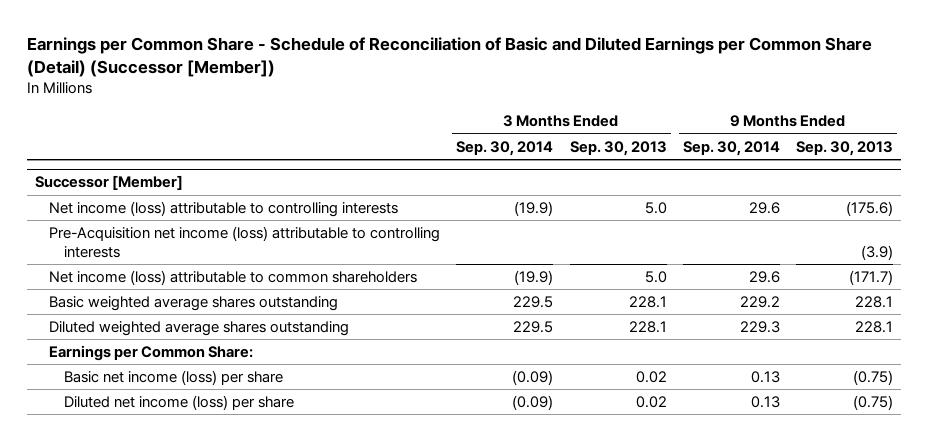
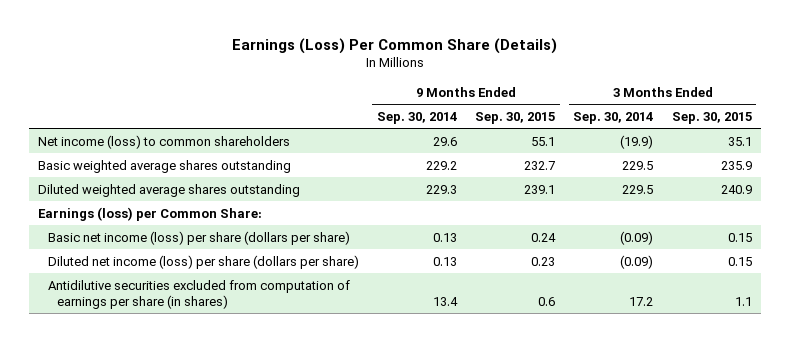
[26,36,872,78] Earnings per Common Share - Schedule of Reconciliation of Basic and Diluted Earnings per Common Share (Detail) (Successor [Member]) -> [231,37,557,54] Earnings (Loss) Per Common Share (Details)
[569,140,667,156] Sep. 30, 2013 -> none
[795,140,893,156] Sep. 30, 2013 -> none
none -> [475,112,556,125] Sep. 30, 2015
none -> [671,112,752,125] Sep. 30, 2015
[34,175,183,191] Successor [Member] -> none
[49,226,441,258] Pre-Acquisition net income (loss) attributable to controlling interests -> none
[49,270,418,286] Net income (loss) attributable to common shareholders -> none
[49,201,399,218] Net income (loss) attributable to controlling interests -> [38,134,291,149] Net income (loss) to common shareholders
[49,345,254,362] Earnings per Common Share: -> [38,206,263,221] Earnings (loss) per Common Share:
[63,370,283,386] Basic net income (loss) per share -> [47,230,350,245] Basic net income (loss) per share (dollars per share)
[63,395,294,411] Diluted net income (loss) per share -> [47,254,359,269] Diluted net income (loss) per share (dollars per share)
none -> [47,279,350,310] Antidilutive securities excluded from computation of earnings per share (in shares)

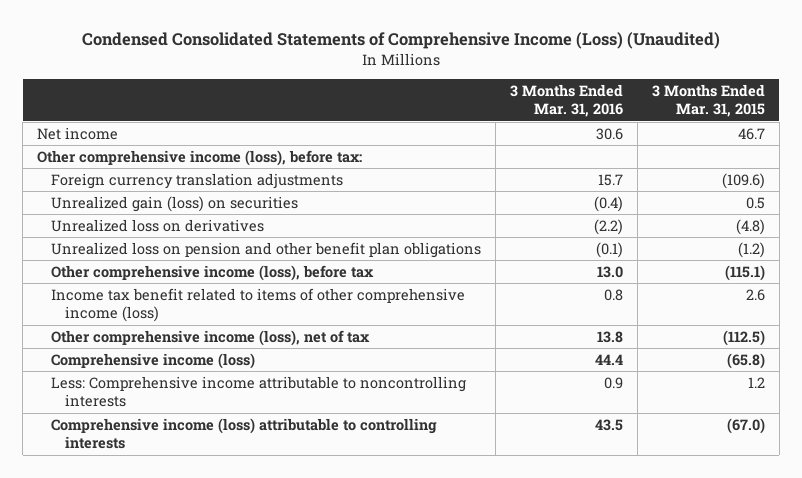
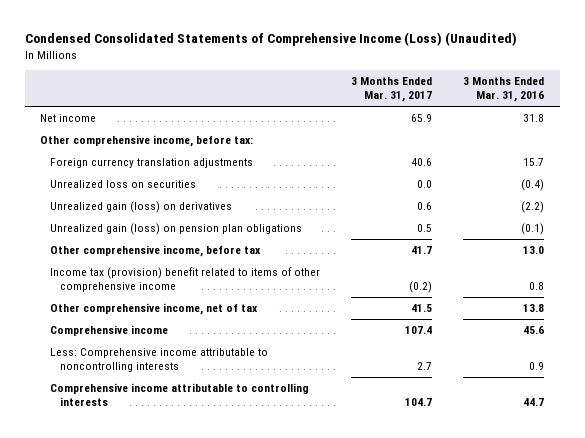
[651,84,765,118] 3 Months Ended Mar. 31, 2015 -> none
none -> [351,77,433,103] 3 Months Ended Mar. 31, 2017
[595,127,623,140] 30.6 -> [523,114,545,123] 31.8
[37,149,363,166] Other comprehensive income (loss), before tax: -> [40,135,254,148] Other comprehensive income, before tax:
[50,195,298,212] Unrealized gain (loss) on securities -> [50,180,197,189] Unrealized loss on securities
[50,218,264,232] Unrealized loss on derivatives -> [50,201,233,214] Unrealized gain (loss) on derivatives
[50,241,481,258] Unrealized loss on pension and other benefit plan obligations -> [50,223,303,236] Unrealized gain (loss) on pension plan obligations
[50,264,374,281] Other comprehensive income (loss), before tax -> [50,245,262,258] Other comprehensive income, before tax
[50,287,465,323] Income tax benefit related to items of other comprehensive income (loss) -> [50,267,321,293] Income tax (provision) benefit related to items of other comprehensive income
[50,329,370,346] Other comprehensive income (loss), net of tax -> [50,303,259,316] Other comprehensive income, net of tax
[50,352,255,369] Comprehensive income (loss) -> [50,325,169,337] Comprehensive income
[594,353,623,365] 44.4 -> [523,326,545,335] 45.6
[50,417,437,450] Comprehensive income (loss) attributable to controlling interests -> [50,383,310,407] Comprehensive income attributable to controlling interests
[594,418,623,431] 43.5 -> [523,398,545,407] 44.7

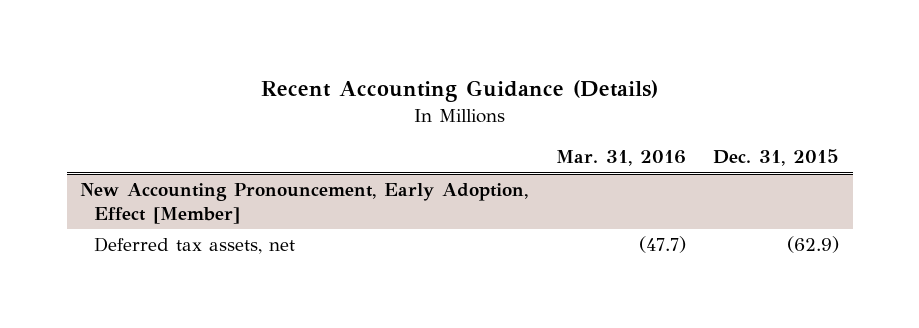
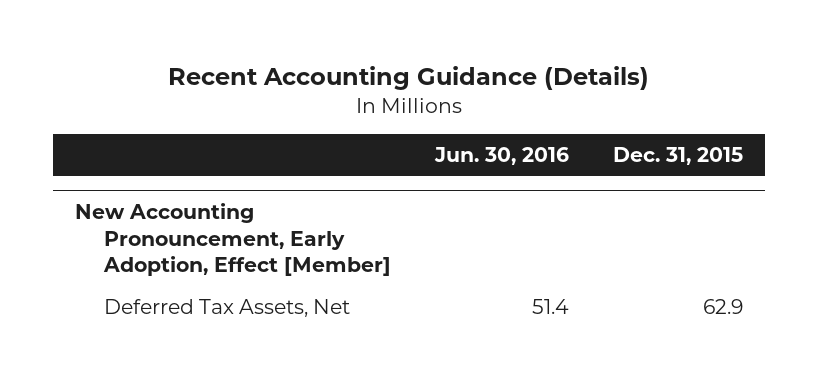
[555,150,686,167] Mar. 31, 2016 -> none
none -> [433,146,569,165] Jun. 30, 2016
[94,237,296,255] Deferred tax assets, net -> [103,299,350,318] Deferred Tax Assets, Net
[786,236,839,254] (62.9) -> [702,299,743,315] 62.9

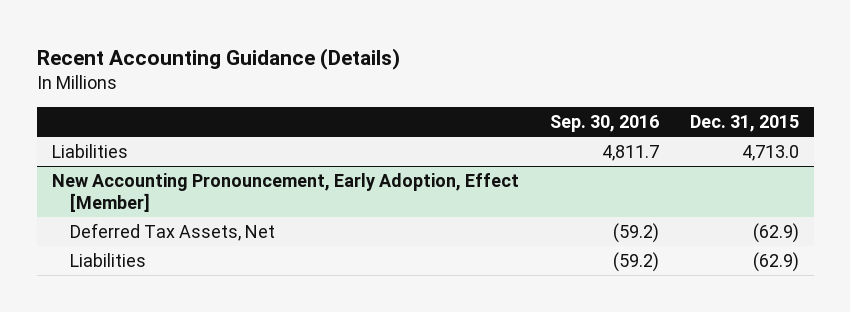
[433,146,569,165] Jun. 30, 2016 -> none
none -> [549,114,659,132] Sep. 30, 2016
none -> [51,143,128,158] Liabilities
[702,299,743,315] 62.9 -> [752,222,799,243] (62.9)
none -> [69,252,146,267] Liabilities

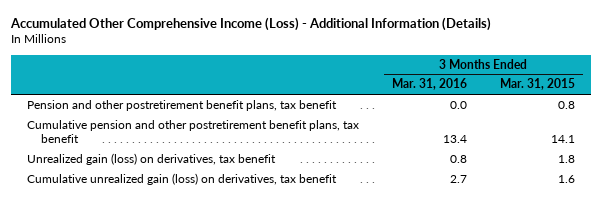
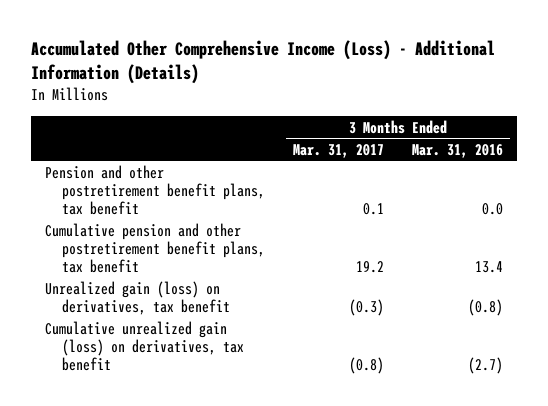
[499,78,575,91] Mar. 31, 2015 -> none
none -> [293,143,385,158] Mar. 31, 2017
[449,154,467,163] 0.8 -> [467,298,503,316] (0.8)
[449,174,467,183] 2.7 -> [467,356,503,374] (2.7)

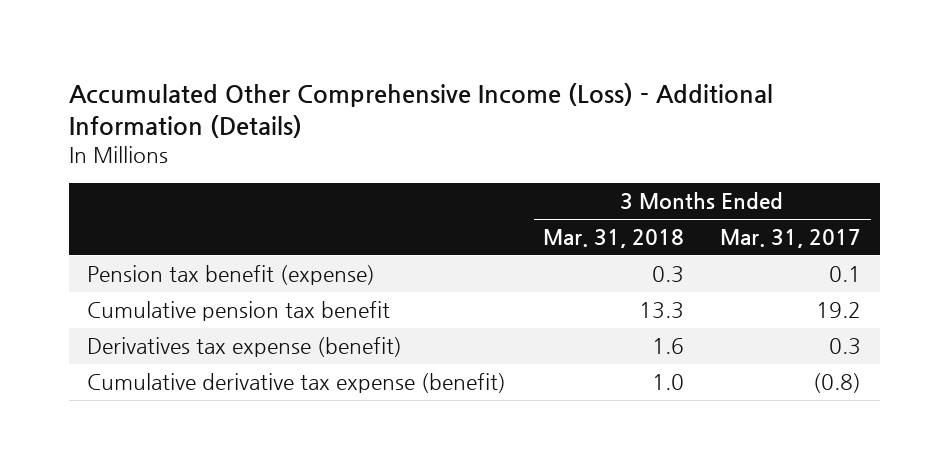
[411,143,503,158] Mar. 31, 2016 -> none
none -> [542,229,684,249] Mar. 31, 2018
[44,164,266,215] Pension and other postretirement benefit plans, tax benefit -> [87,265,376,286] Pension tax benefit (expense)
[44,222,266,273] Cumulative pension and other postretirement benefit plans, tax benefit -> [87,301,391,322] Cumulative pension tax benefit
[44,280,231,315] Unrealized gain (loss) on derivatives, tax benefit -> [87,337,403,358] Derivatives tax expense (benefit)
[349,298,385,316] (0.3) -> [829,338,862,356] 0.3
[44,320,245,371] Cumulative unrealized gain (loss) on derivatives, tax benefit -> [87,373,507,394] Cumulative derivative tax expense (benefit)

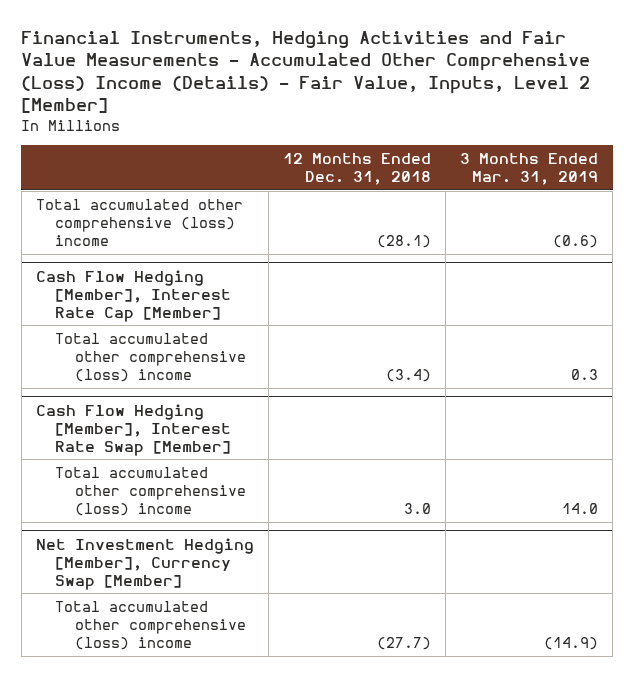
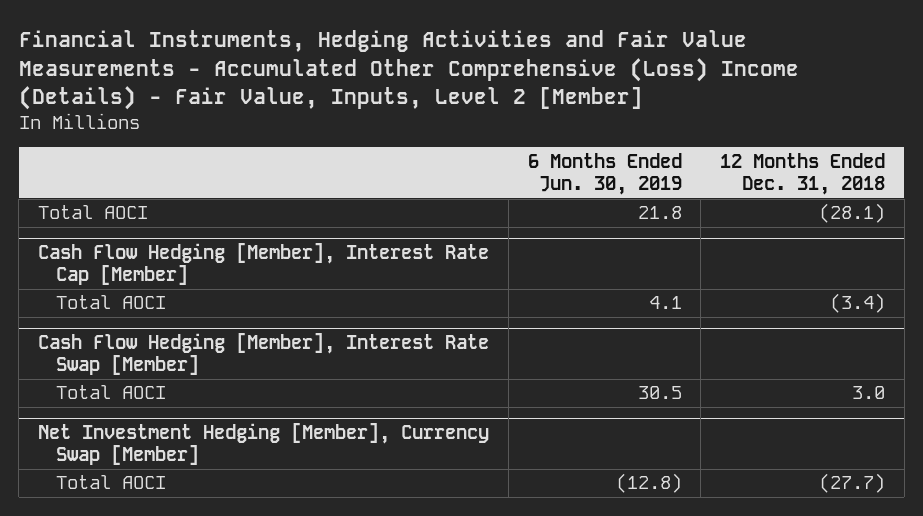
[460,153,599,186] 3 Months Ended Mar. 31, 2019 -> none
none -> [527,152,682,196] 6 Months Ended Jun. 30, 2019
[35,198,243,246] Total accumulated other comprehensive (loss) income -> [38,205,149,220] Total AOCI
[55,332,246,382] Total accumulated other comprehensive (loss) income -> [56,295,167,310] Total AOCI
[55,466,246,516] Total accumulated other comprehensive (loss) income -> [56,385,167,400] Total AOCI
[55,600,246,650] Total accumulated other comprehensive (loss) income -> [56,475,167,490] Total AOCI

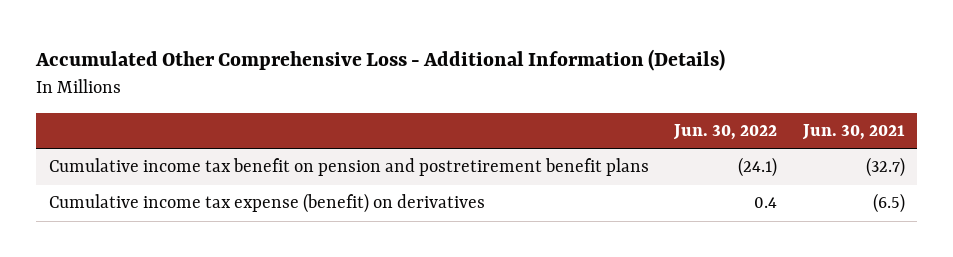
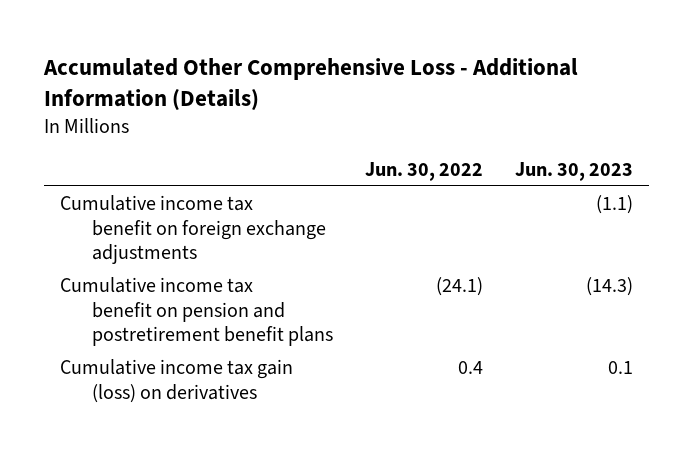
[801,124,905,141] Jun. 30, 2021 -> none
none -> [514,161,633,181] Jun. 30, 2023
none -> [59,195,326,265] Cumulative income tax benefit on foreign exchange adjustments
[48,193,485,214] Cumulative income tax expense (benefit) on derivatives -> [59,359,293,403] Cumulative income tax gain (loss) on derivatives

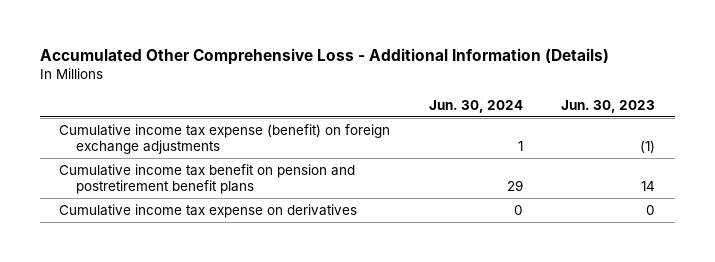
[364,161,483,181] Jun. 30, 2022 -> none
none -> [428,99,523,113] Jun. 30, 2024
[59,195,326,265] Cumulative income tax benefit on foreign exchange adjustments -> [59,123,391,155] Cumulative income tax expense (benefit) on foreign exchange adjustments
[595,195,633,215] (1.1) -> [640,140,656,154] (1)
[585,277,633,297] (14.3) -> [641,181,656,192] 14
[59,359,293,403] Cumulative income tax gain (loss) on derivatives -> [59,203,358,218] Cumulative income tax expense on derivatives
[607,361,633,375] 0.1 -> [646,204,656,215] 0

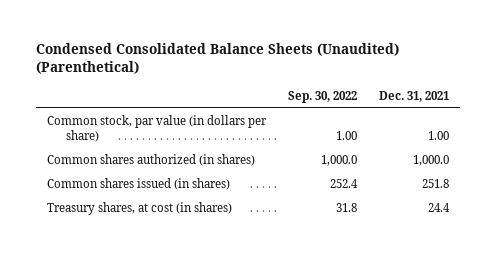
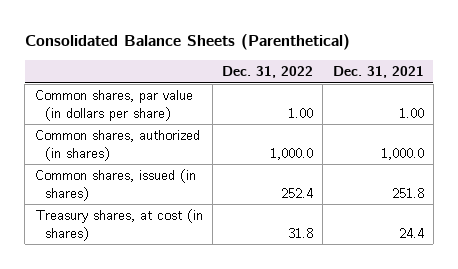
[36,43,400,75] Condensed Consolidated Balance Sheets (Unaudited) (Parenthetical) -> [24,34,350,51] Consolidated Balance Sheets (Parenthetical)
[288,90,358,103] Sep. 30, 2022 -> none
none -> [222,66,314,79] Dec. 31, 2022
[47,115,268,142] Common stock, par value (in dollars per share) -> [34,90,193,121] Common shares, par value (in dollars per share)
[47,154,256,167] Common shares authorized (in shares) -> [34,130,200,161] Common shares, authorized (in shares)
[47,178,231,191] Common shares issued (in shares) -> [34,169,196,201] Common shares, issued (in shares)

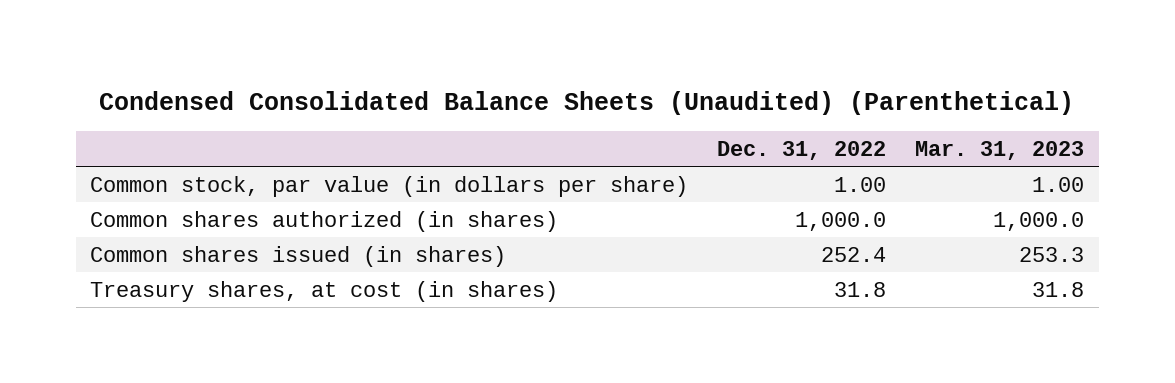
[24,34,350,51] Consolidated Balance Sheets (Parenthetical) -> [99,90,1075,115] Condensed Consolidated Balance Sheets (Unaudited) (Parenthetical)
[332,66,424,79] Dec. 31, 2021 -> none
none -> [915,141,1085,161] Mar. 31, 2023
[34,90,193,121] Common shares, par value (in dollars per share) -> [90,175,689,197] Common stock, par value (in dollars per share)
[34,130,200,161] Common shares, authorized (in shares) -> [90,210,559,232] Common shares authorized (in shares)
[34,169,196,201] Common shares, issued (in shares) -> [90,245,507,267] Common shares issued (in shares)

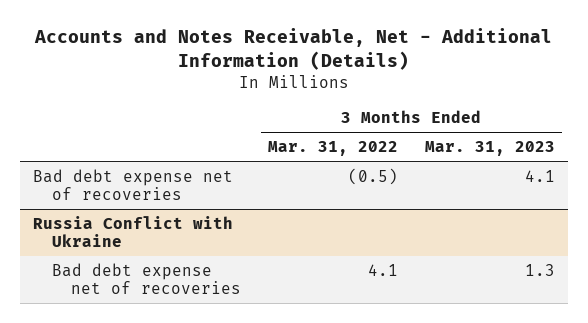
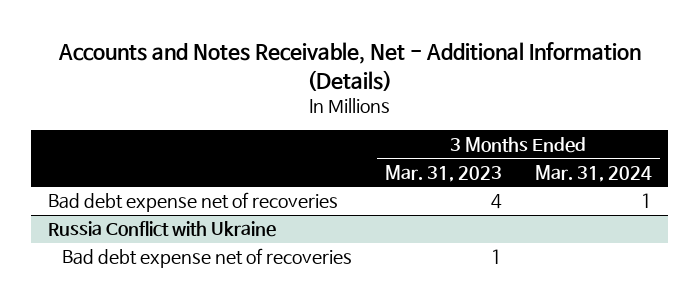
[267,141,398,157] Mar. 31, 2022 -> none
none -> [534,164,652,182] Mar. 31, 2024
[524,169,555,182] 4.1 -> [491,194,503,210] 4
[524,263,555,276] 1.3 -> [491,249,503,265] 1

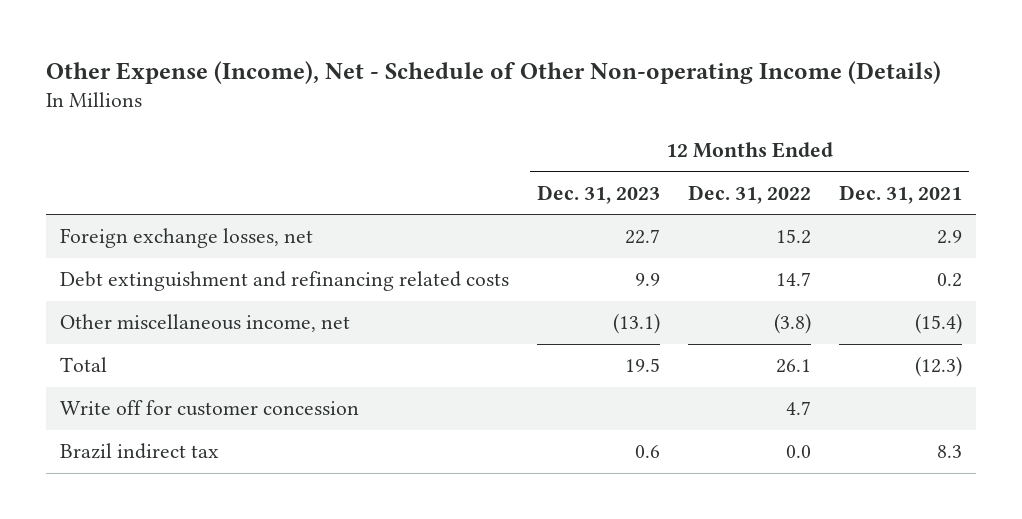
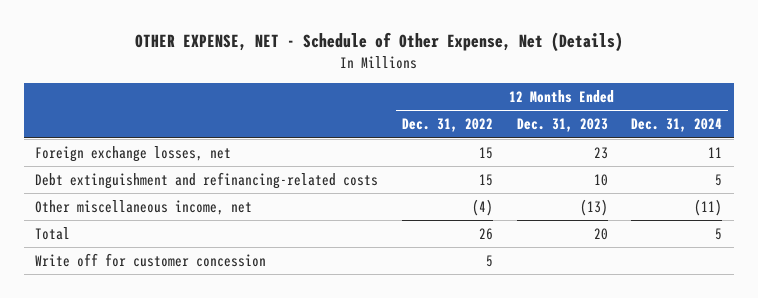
[45,60,941,84] Other Expense (Income), Net - Schedule of Other Non-operating Income (Details) -> [134,32,623,53] OTHER EXPENSE, NET - Schedule of Other Expense, Net (Details)
[839,184,963,204] Dec. 31, 2021 -> none
none -> [631,118,723,133] Dec. 31, 2024
[59,443,219,460] Brazil indirect tax -> none
[624,229,660,245] 22.7 -> [593,147,608,160] 23
[776,229,812,245] 15.2 -> [479,147,494,160] 15
[59,271,509,292] Debt extinguishment and refinancing related costs -> [35,172,379,190] Debt extinguishment and refinancing-related costs
[634,273,660,287] 9.9 -> [593,174,608,187] 10
[776,272,812,287] 14.7 -> [479,174,494,187] 15
[612,313,660,335] (13.1) -> [579,199,608,217] (13)
[774,313,812,335] (3.8) -> [472,199,494,217] (4)
[624,358,660,373] 19.5 -> [593,228,608,241] 20
[776,359,812,374] 26.1 -> [479,228,494,241] 26
[786,401,812,416] 4.7 -> [486,255,494,268] 5

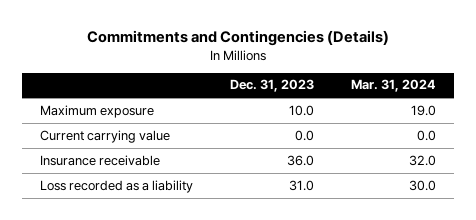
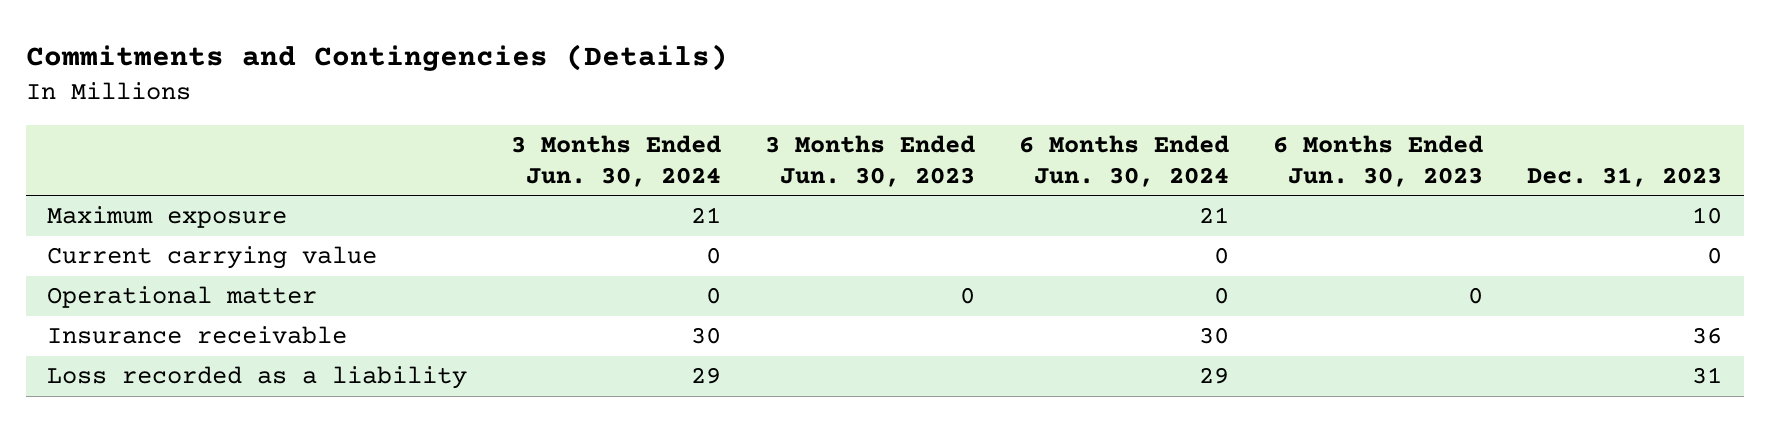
[350,79,436,93] Mar. 31, 2024 -> none
none -> [511,135,722,187] 3 Months Ended Jun. 30, 2024
none -> [765,135,976,187] 3 Months Ended Jun. 30, 2023
none -> [1019,135,1230,187] 6 Months Ended Jun. 30, 2024
none -> [1272,135,1483,187] 6 Months Ended Jun. 30, 2023
[289,104,315,116] 10.0 -> [1691,207,1722,225] 10
[295,129,315,141] 0.0 -> [1706,247,1722,265] 0
none -> [47,286,318,309] Operational matter
[287,154,315,166] 36.0 -> [1691,327,1722,345] 36
[289,179,315,191] 31.0 -> [1691,367,1722,385] 31

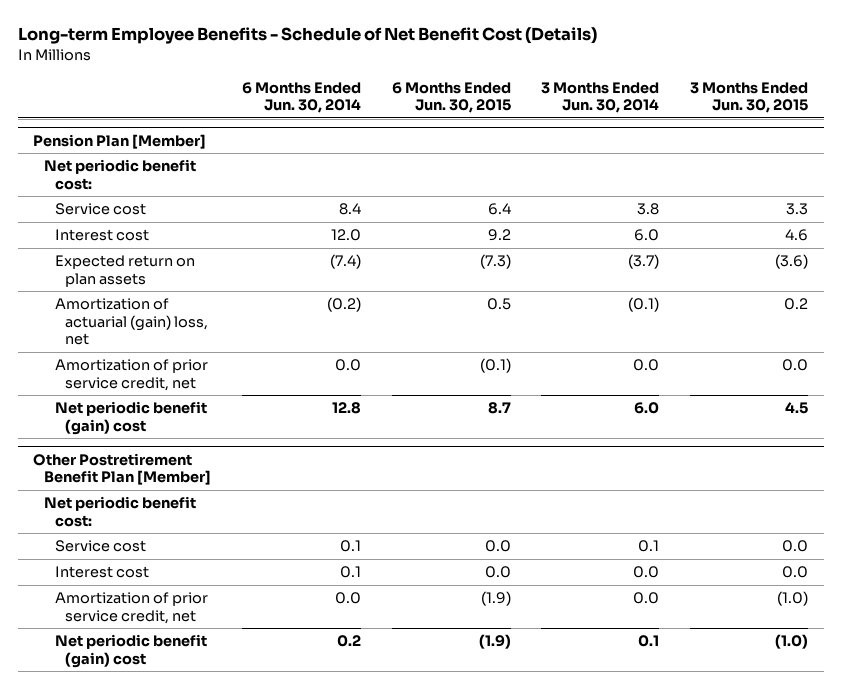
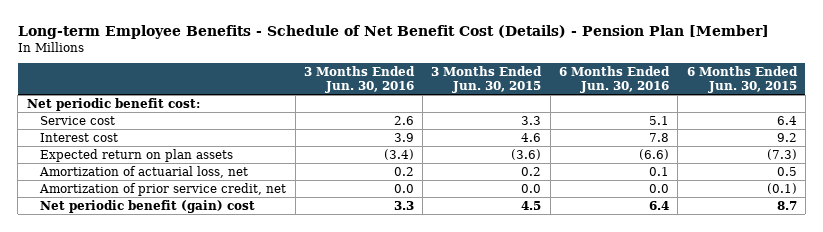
[17,27,597,45] Long-term Employee Benefits - Schedule of Net Benefit Cost (Details) -> [17,25,769,40] Long-term Employee Benefits - Schedule of Net Benefit Cost (Details) - Pension Plan [Member]
[241,81,361,114] 6 Months Ended Jun. 30, 2014 -> none
[541,81,660,114] 3 Months Ended Jun. 30, 2014 -> none
none -> [303,66,415,94] 3 Months Ended Jun. 30, 2016
none -> [559,66,671,94] 6 Months Ended Jun. 30, 2016
[33,133,207,149] Pension Plan [Member] -> none
[54,298,209,346] Amortization of actuarial (gain) loss, net -> [39,165,249,178] Amortization of actuarial loss, net
[33,452,211,486] Other Postretirement Benefit Plan [Member] -> none
[43,496,196,527] Net periodic benefit cost: -> none
[54,540,146,553] Service cost -> none
[54,566,149,579] Interest cost -> none
[54,592,208,624] Amortization of prior service credit, net -> none
[54,634,207,668] Net periodic benefit (gain) cost -> none

